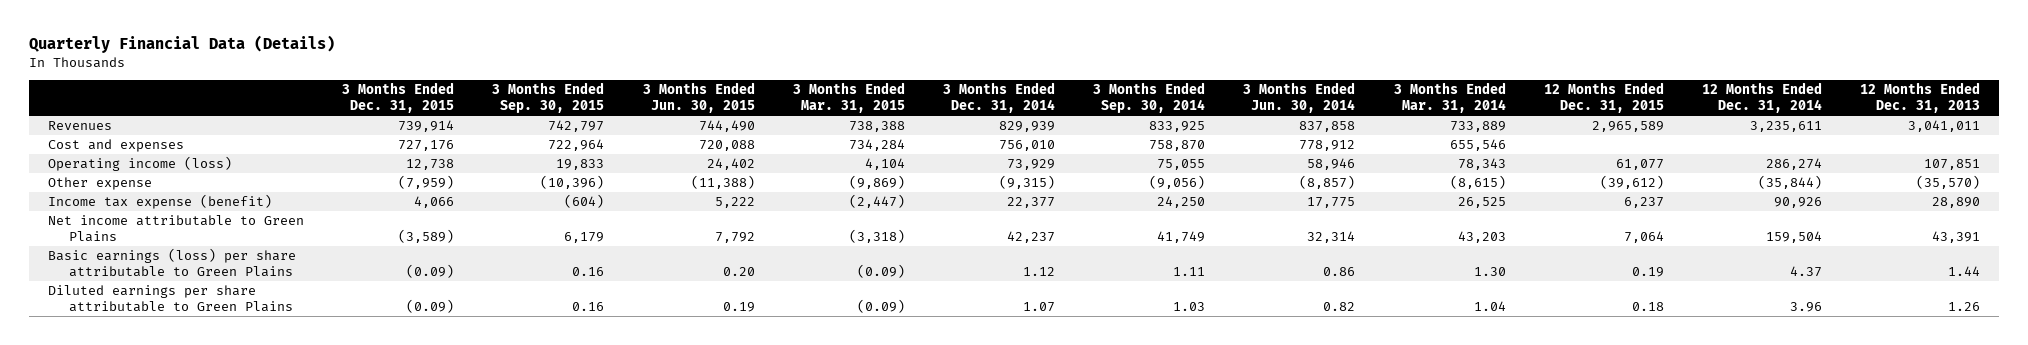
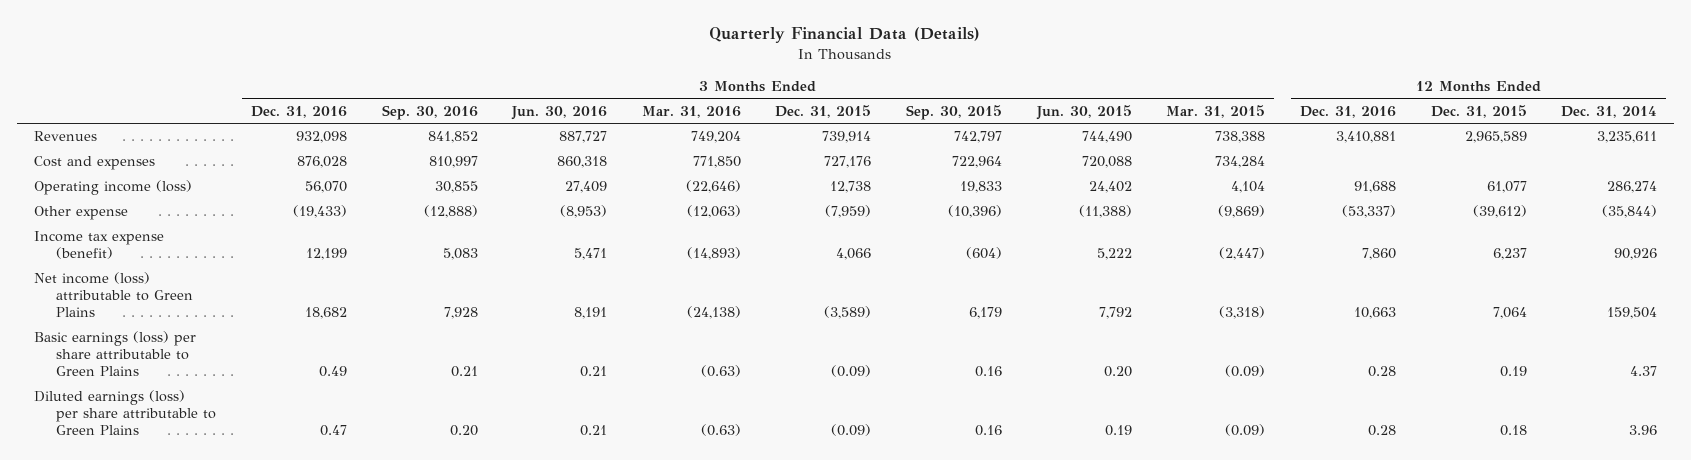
[943,82,1056,114] 3 Months Ended Dec. 31, 2014 -> none
[1093,82,1206,114] 3 Months Ended Sep. 30, 2014 -> none
[1243,82,1356,114] 3 Months Ended Jun. 30, 2014 -> none
[1393,82,1506,114] 3 Months Ended Mar. 31, 2014 -> none
[1860,82,1981,114] 12 Months Ended Dec. 31, 2013 -> none
none -> [251,105,348,118] Dec. 31, 2016
none -> [381,104,478,120] Sep. 30, 2016
none -> [511,105,608,120] Jun. 30, 2016
none -> [641,105,741,118] Mar. 31, 2016
none -> [1299,105,1396,118] Dec. 31, 2016
[48,215,305,243] Net income attributable to Green Plains -> [33,272,194,318] Net income (loss) attributable to Green Plains
[48,285,294,313] Diluted earnings per share attributable to Green Plains -> [33,390,217,436] Diluted earnings (loss) per share attributable to Green Plains

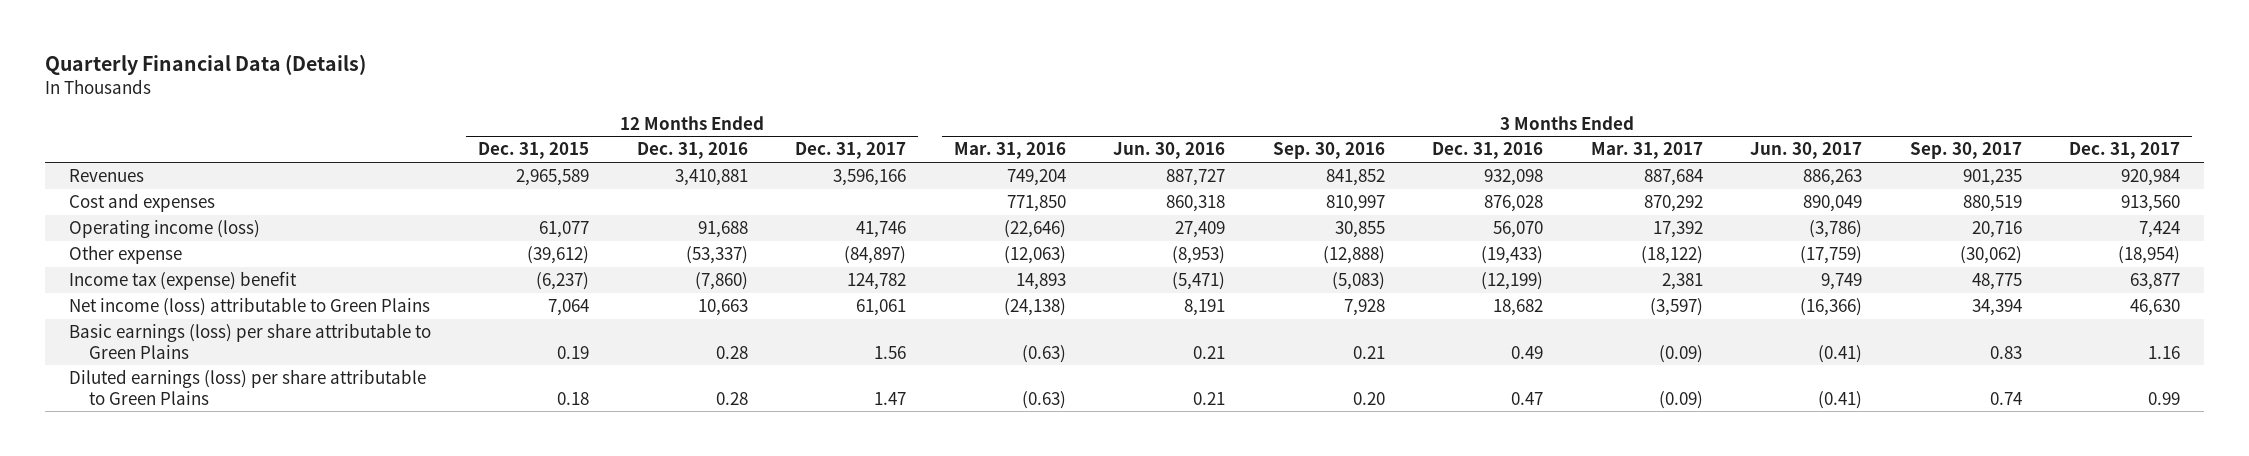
[775,104,872,118] Dec. 31, 2015 -> none
[906,104,1003,120] Sep. 30, 2015 -> none
[1035,104,1132,120] Jun. 30, 2015 -> none
[1166,104,1266,118] Mar. 31, 2015 -> none
[1561,105,1658,118] Dec. 31, 2014 -> none
none -> [795,142,907,160] Dec. 31, 2017
none -> [1590,142,1703,160] Mar. 31, 2017
none -> [1750,142,1863,160] Jun. 30, 2017
none -> [1909,142,2022,160] Sep. 30, 2017
none -> [2069,142,2181,160] Dec. 31, 2017
[33,231,164,260] Income tax expense (benefit) -> [68,270,297,290] Income tax (expense) benefit
[306,248,348,261] 12,199 -> [1481,271,1544,290] (12,199)
[442,248,478,261] 5,083 -> [1331,271,1385,290] (5,083)
[574,248,608,261] 5,471 -> [1172,271,1226,290] (5,471)
[686,247,741,261] (14,893) -> [1015,272,1066,290] 14,893
[1361,248,1396,261] 7,860 -> [694,271,748,290] (7,860)
[1492,248,1527,261] 6,237 -> [536,271,590,290] (6,237)

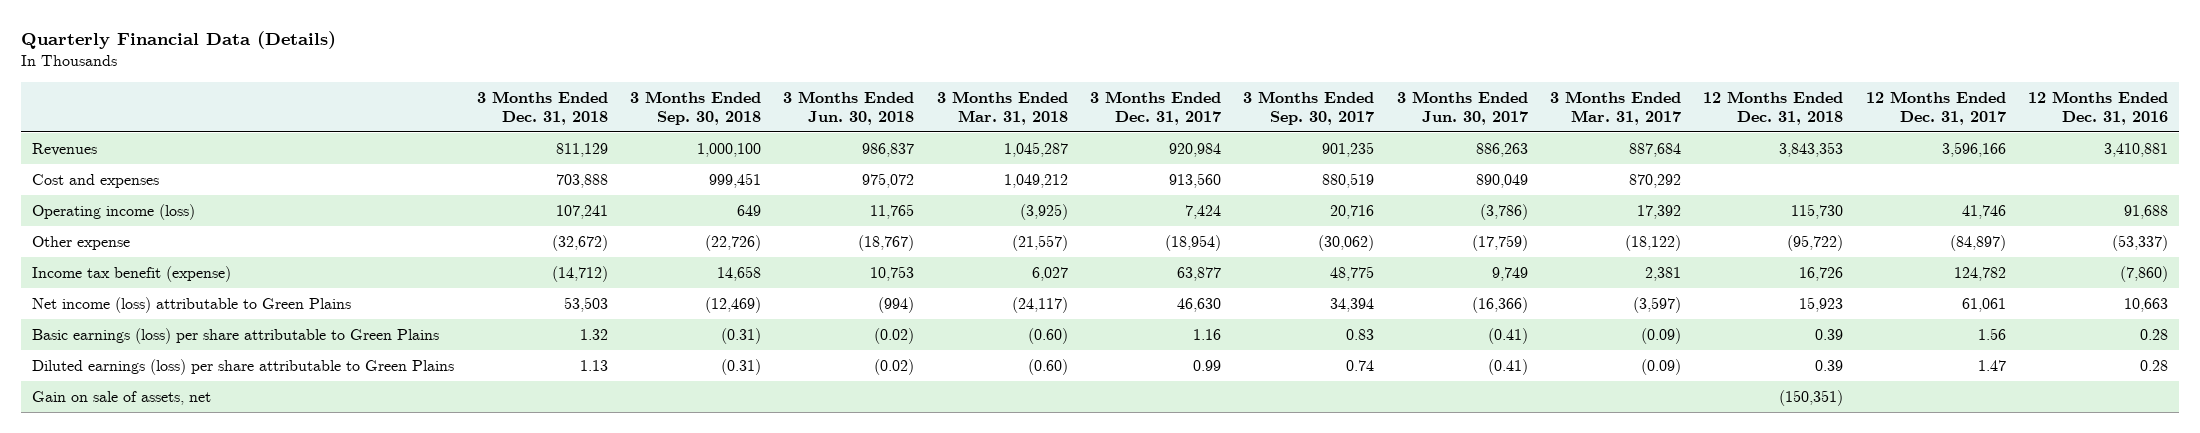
[478,142,590,160] Dec. 31, 2015 -> none
[953,142,1066,160] Mar. 31, 2016 -> none
[1113,142,1226,160] Jun. 30, 2016 -> none
[1272,142,1385,160] Sep. 30, 2016 -> none
[1432,142,1544,160] Dec. 31, 2016 -> none
none -> [476,90,608,125] 3 Months Ended Dec. 31, 2018
none -> [629,90,761,125] 3 Months Ended Sep. 30, 2018
none -> [783,90,915,125] 3 Months Ended Jun. 30, 2018
none -> [936,90,1068,125] 3 Months Ended Mar. 31, 2018
none -> [1703,90,1844,125] 12 Months Ended Dec. 31, 2018
[68,270,297,290] Income tax (expense) benefit -> [32,265,232,282] Income tax benefit (expense)
none -> [32,390,212,405] Gain on sale of assets, net

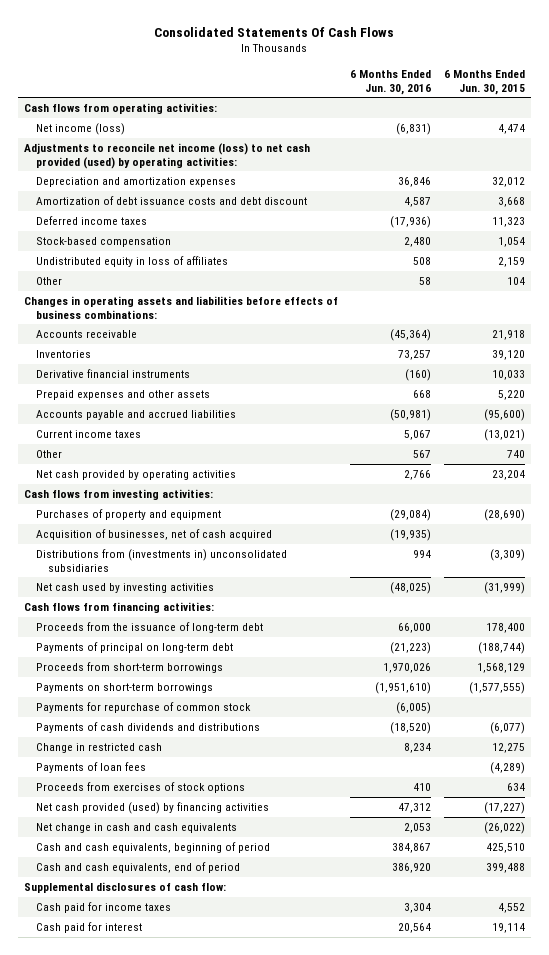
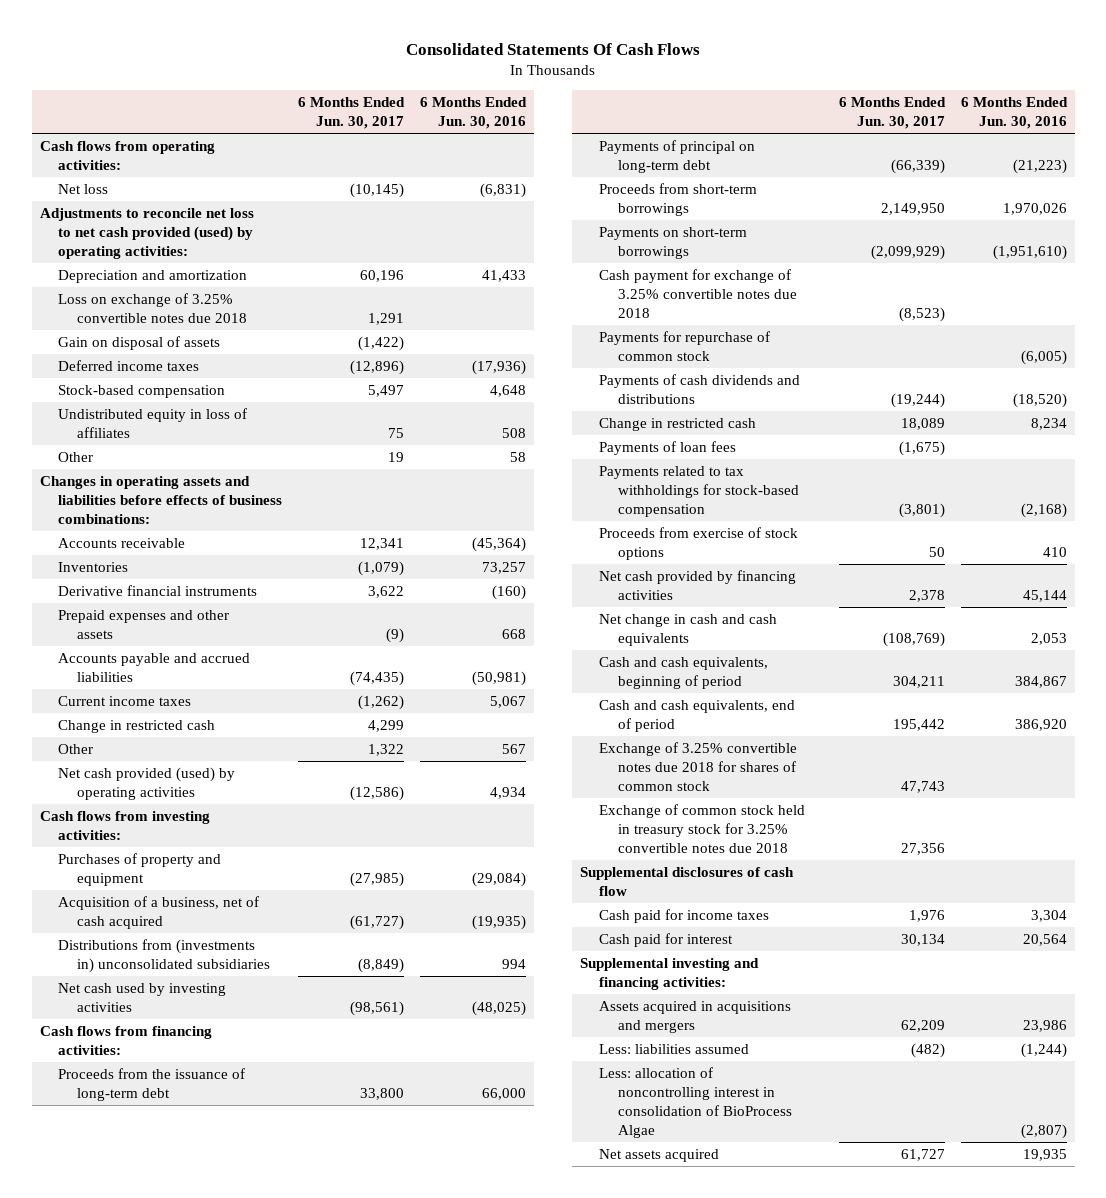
[443,70,525,95] 6 Months Ended Jun. 30, 2015 -> none
none -> [298,96,406,129] 6 Months Ended Jun. 30, 2017
[36,196,308,206] Amortization of debt issuance costs and debt discount -> none
[36,123,126,136] Net income (loss) -> [58,183,109,194] Net loss
[24,143,311,169] Adjustments to reconcile net income (loss) to net cash provided (used) by operating activities: -> [39,207,254,259] Adjustments to reconcile net loss to net cash provided (used) by operating activities:
[36,177,237,188] Depreciation and amortization expenses -> [58,269,248,283] Depreciation and amortization
[398,177,432,188] 36,846 -> [482,269,527,282] 41,433
none -> [58,292,248,323] Loss on exchange of 3.25% convertible notes due 2018
none -> [58,335,221,350] Gain on disposal of assets
[404,237,432,248] 2,480 -> [490,384,527,397] 4,648
none -> [58,719,216,733] Change in restricted cash
[36,470,237,481] Net cash provided by operating activities -> [58,766,236,800] Net cash provided (used) by operating activities
[404,470,432,481] 2,766 -> [490,786,527,799] 4,934
[36,529,273,541] Acquisition of businesses, net of cash acquired -> [58,895,260,929] Acquisition of a business, net of cash acquired
none -> [598,268,797,318] Cash payment for exchange of 3.25% convertible notes due 2018
none -> [598,465,799,517] Payments related to tax withholdings for stock-based compensation
[36,782,246,794] Proceeds from exercises of stock options -> [598,526,798,560] Proceeds from exercise of stock options
[36,802,270,815] Net cash provided (used) by financing activities -> [598,569,796,600] Net cash provided by financing activities
[398,803,432,814] 47,312 -> [1022,589,1067,602] 45,144
none -> [598,741,797,791] Exchange of 3.25% convertible notes due 2018 for shares of common stock
none -> [598,803,805,853] Exchange of common stock held in treasury stock for 3.25% convertible notes due 2018
[24,882,227,894] Supplemental disclosures of cash flow: -> [579,866,794,896] Supplemental disclosures of cash flow
none -> [579,957,759,990] Supplemental investing and financing activities:
none -> [598,1000,791,1033] Assets acquired in acquisitions and mergers
none -> [598,1043,749,1054] Less: liabilities assumed
none -> [598,1066,792,1138] Less: allocation of noncontrolling interest in consolidation of BioProcess Algae
none -> [598,1148,719,1162] Net assets acquired

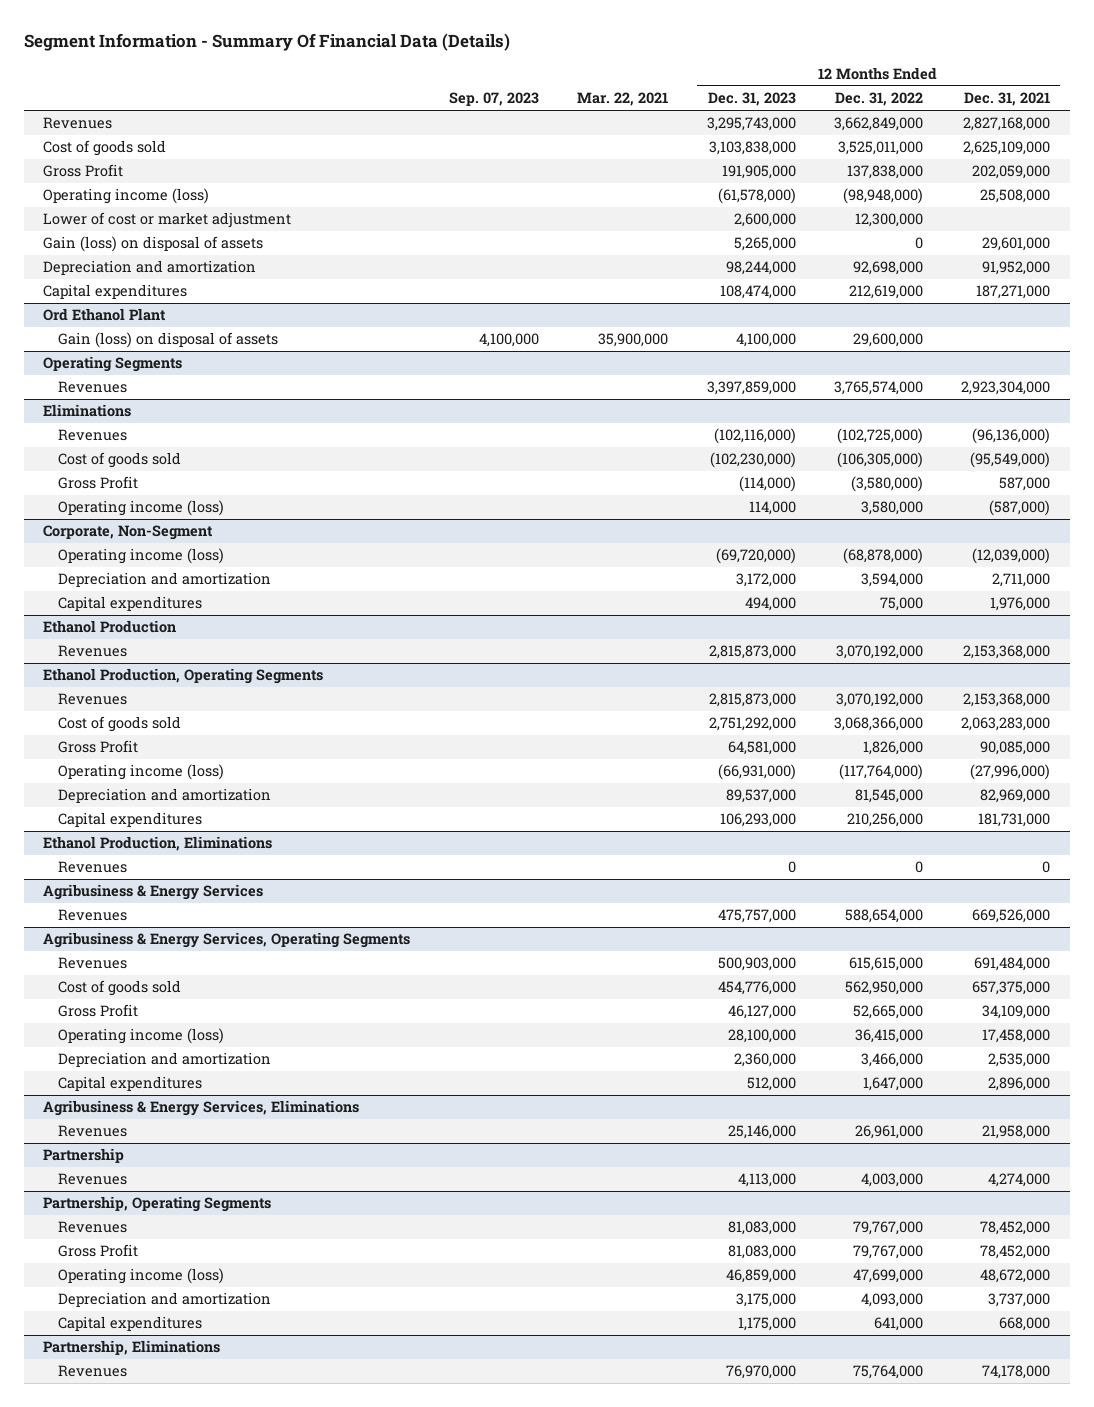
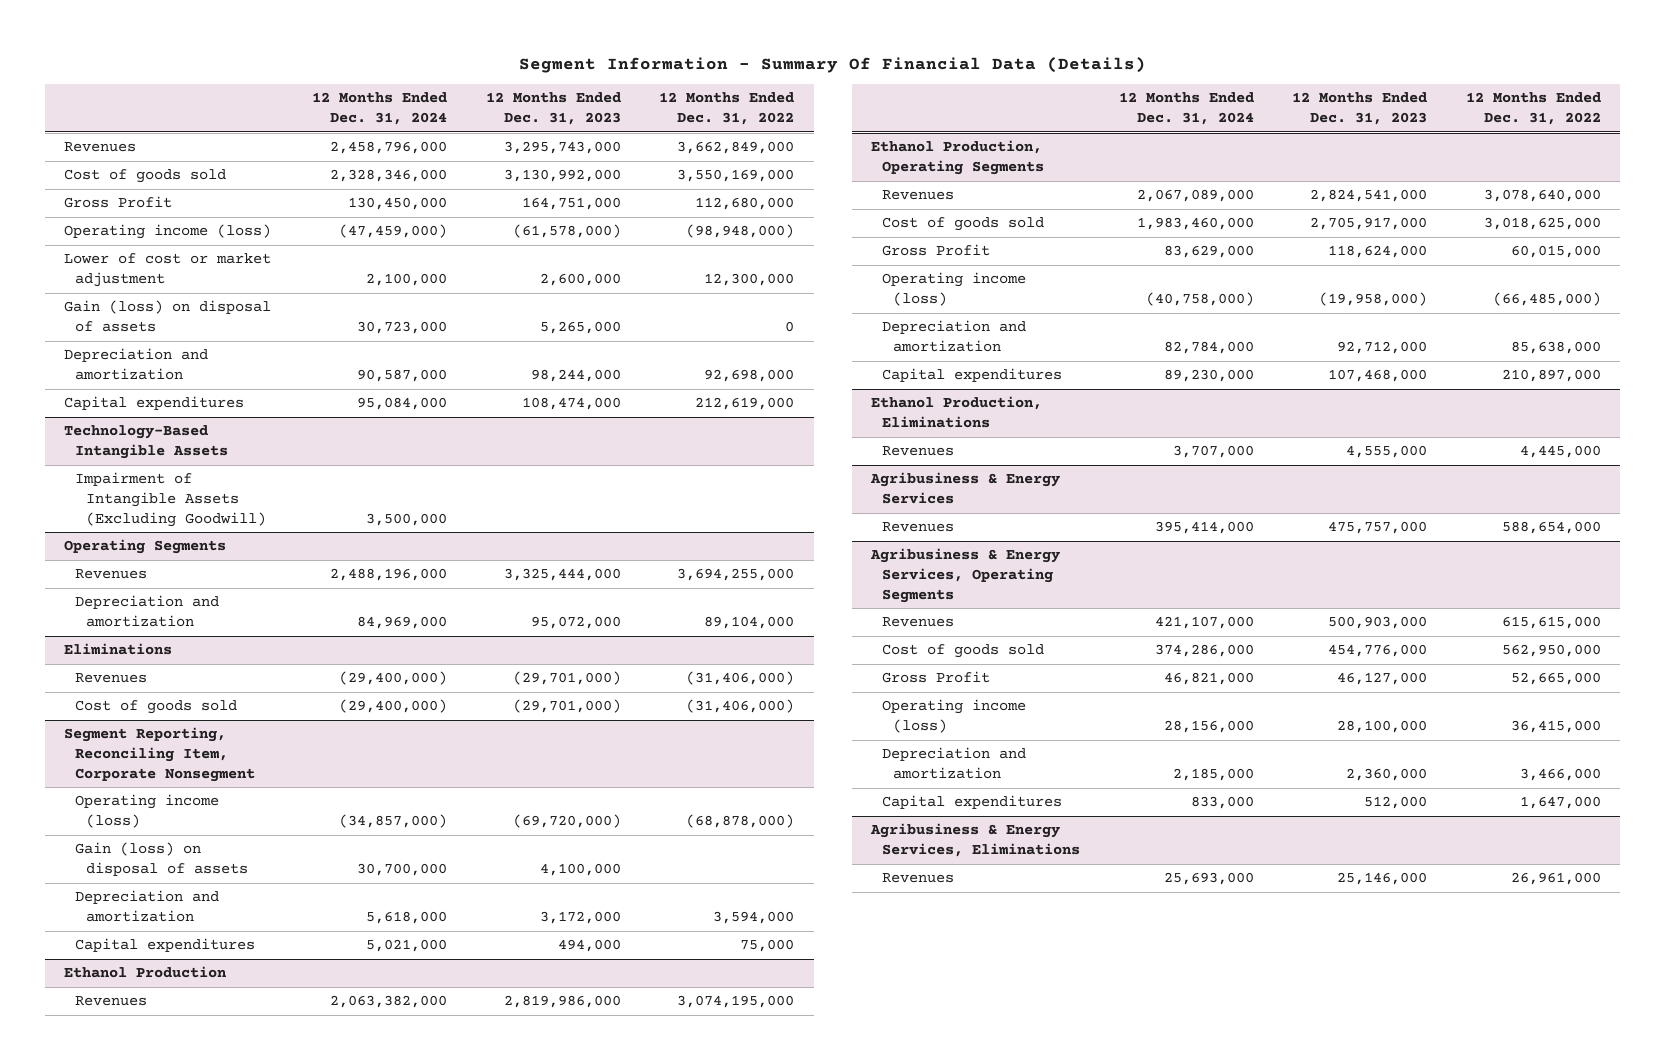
[448,92,539,107] Sep. 07, 2023 -> none
[577,92,669,107] Mar. 22, 2021 -> none
[964,92,1051,107] Dec. 31, 2021 -> none
none -> [311,92,447,126] 12 Months Ended Dec. 31, 2024
[708,141,796,156] 3,103,838,000 -> [503,169,621,183] 3,130,992,000
[837,141,923,156] 3,525,011,000 -> [677,169,795,183] 3,550,169,000
[721,165,796,180] 191,905,000 -> [521,197,621,211] 164,751,000
[846,165,923,180] 137,838,000 -> [695,197,795,211] 112,680,000
[43,308,167,322] Ord Ethanol Plant -> none
[57,332,278,349] Gain (loss) on disposal of assets -> none
none -> [64,425,229,460] Technology-Based Intangible Assets
none -> [75,472,267,527] Impairment of Intangible Assets (Excluding Goodwill)
[706,381,796,396] 3,397,859,000 -> [503,568,621,582] 3,325,444,000
[833,381,923,396] 3,765,574,000 -> [677,568,795,582] 3,694,255,000
none -> [75,595,220,628] Depreciation and amortization
[57,476,138,490] Gross Profit -> none
[57,500,224,517] Operating income (loss) -> none
[713,428,796,445] (102,116,000) -> [512,671,621,686] (29,701,000)
[836,428,923,445] (102,725,000) -> [686,671,795,686] (31,406,000)
[709,452,796,469] (102,230,000) -> [512,699,621,714] (29,701,000)
[836,452,923,469] (106,305,000) -> [686,699,795,714] (31,406,000)
[43,525,214,541] Corporate, Non-Segment -> [64,727,256,782] Segment Reporting, Reconciling Item, Corporate Nonsegment
none -> [75,842,249,877] Gain (loss) on disposal of assets
[708,645,796,660] 2,815,873,000 -> [503,995,621,1009] 2,819,986,000
[835,645,923,660] 3,070,192,000 -> [677,995,795,1009] 3,074,195,000
[708,693,796,708] 2,815,873,000 -> [1310,189,1428,203] 2,824,541,000
[835,693,923,708] 3,070,192,000 -> [1484,189,1602,203] 3,078,640,000
[708,717,796,732] 2,751,292,000 -> [1310,217,1428,231] 2,705,917,000
[833,717,923,732] 3,068,366,000 -> [1484,217,1602,231] 3,018,625,000
[727,741,796,756] 64,581,000 -> [1328,245,1428,259] 118,624,000
[862,741,923,756] 1,826,000 -> [1511,245,1602,259] 60,015,000
[717,764,796,781] (66,931,000) -> [1319,292,1428,307] (19,958,000)
[838,764,923,781] (117,764,000) -> [1493,292,1602,307] (66,485,000)
[725,789,796,804] 89,537,000 -> [1337,341,1428,355] 92,712,000
[854,789,923,804] 81,545,000 -> [1511,341,1602,355] 85,638,000
[719,813,796,828] 106,293,000 -> [1328,369,1428,383] 107,468,000
[846,813,923,828] 210,256,000 -> [1502,369,1602,383] 210,897,000
[787,861,796,874] 0 -> [1346,445,1428,459] 4,555,000
[914,861,923,874] 0 -> [1520,445,1602,459] 4,445,000
[43,1148,125,1164] Partnership -> none
[57,1173,127,1186] Revenues -> none
[43,1196,272,1213] Partnership, Operating Segments -> none
[57,1221,127,1234] Revenues -> none
[57,1244,138,1258] Gross Profit -> none
[57,1268,224,1285] Operating income (loss) -> none
[57,1292,271,1308] Depreciation and amortization -> none
[57,1316,202,1332] Capital expenditures -> none
[43,1340,221,1356] Partnership, Eliminations -> none
[57,1365,127,1378] Revenues -> none

